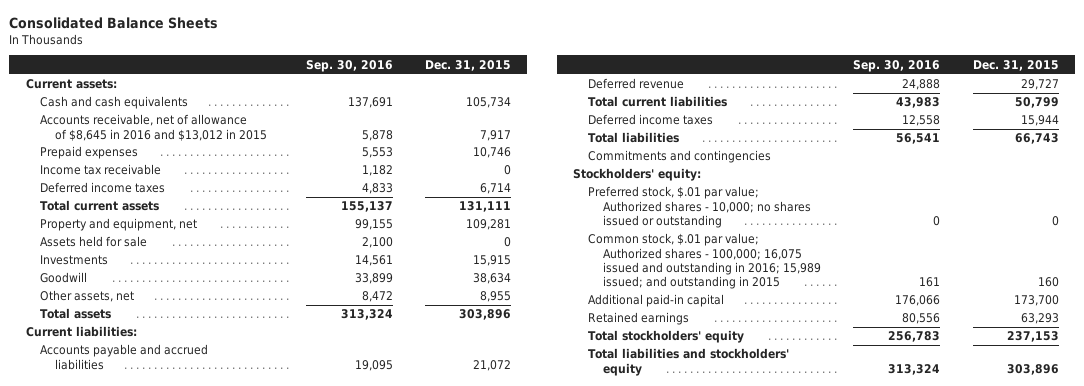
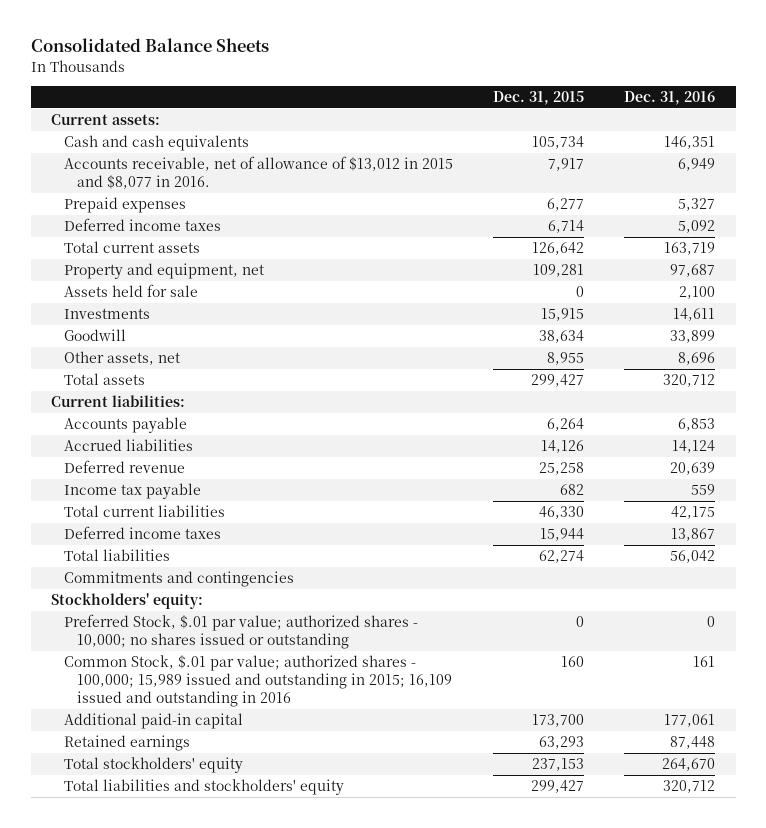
[305,59,393,72] Sep. 30, 2016 -> none
none -> [624,90,716,105] Dec. 31, 2016
[40,164,162,176] Income tax receivable -> none
[40,114,268,141] Accounts receivable, net of allowance of $8,645 in 2016 and $13,012 in 2015 -> [63,156,453,190] Accounts receivable, net of allowance of $13,012 in 2015 and $8,077 in 2016.
[473,147,512,159] 10,746 -> [547,198,585,212] 6,277
[459,201,512,213] 131,111 -> [532,242,585,256] 126,642
[459,309,512,321] 303,896 -> [531,374,585,388] 299,427
[40,344,209,370] Accounts payable and accrued liabilities -> none
none -> [63,417,187,434] Accounts payable
none -> [63,439,193,452] Accrued liabilities
[1020,79,1059,91] 29,727 -> [539,462,585,476] 25,258
none -> [63,483,201,500] Income tax payable
[1014,97,1059,109] 50,799 -> [539,506,585,520] 46,330
[1014,133,1059,145] 66,743 -> [539,550,585,564] 62,274
[587,186,811,228] Preferred stock, $.01 par value; Authorized shares - 10,000; no shares issued or outstanding -> [63,614,418,650] Preferred Stock, $.01 par value; authorized shares - 10,000; no shares issued or outstanding
[587,233,821,289] Common stock, $.01 par value; Authorized shares - 100,000; 16,075 issued and outstanding in 2016; 15,989 issued; and outstanding in 2015 -> [63,655,453,707] Common Stock, $.01 par value; authorized shares - 100,000; 15,989 issued and outstanding in 2015; 16,109 issued and outstanding in 2016
[1006,363,1059,375] 303,896 -> [531,780,585,794] 299,427

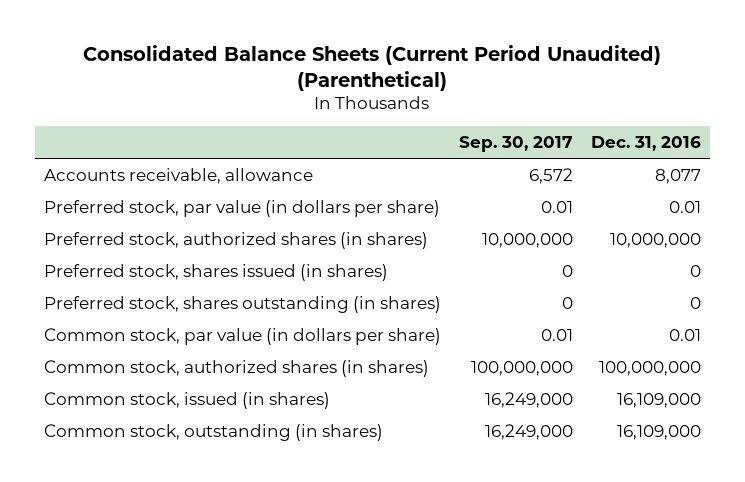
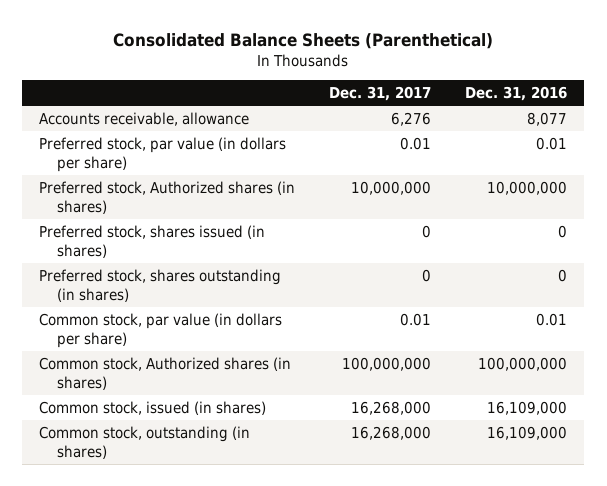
[83,44,662,91] Consolidated Balance Sheets (Current Period Unaudited) (Parenthetical) -> [113,32,494,49] Consolidated Balance Sheets (Parenthetical)
[458,136,573,153] Sep. 30, 2017 -> none
none -> [329,86,432,102] Dec. 31, 2017
[43,231,428,249] Preferred stock, authorized shares (in shares) -> [39,180,296,214] Preferred stock, Authorized shares (in shares)
[43,359,429,377] Common stock, authorized shares (in shares) -> [39,356,292,390] Common stock, Authorized shares (in shares)

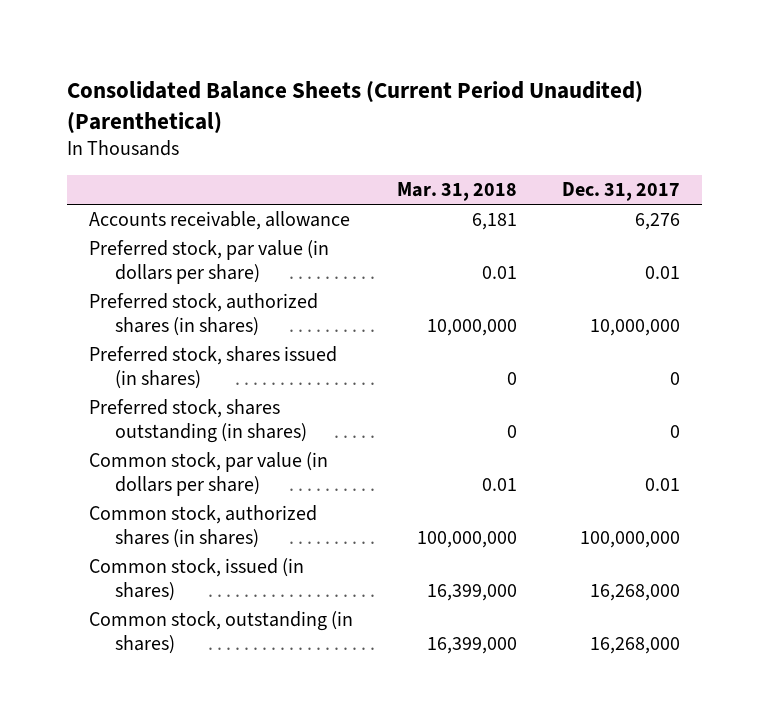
[113,32,494,49] Consolidated Balance Sheets (Parenthetical) -> [66,80,643,134] Consolidated Balance Sheets (Current Period Unaudited) (Parenthetical)
[465,86,568,102] Dec. 31, 2016 -> none
none -> [397,182,518,202] Mar. 31, 2018
[39,180,296,214] Preferred stock, Authorized shares (in shares) -> [89,293,319,336] Preferred stock, authorized shares (in shares)
[39,356,292,390] Common stock, Authorized shares (in shares) -> [89,505,318,548] Common stock, authorized shares (in shares)

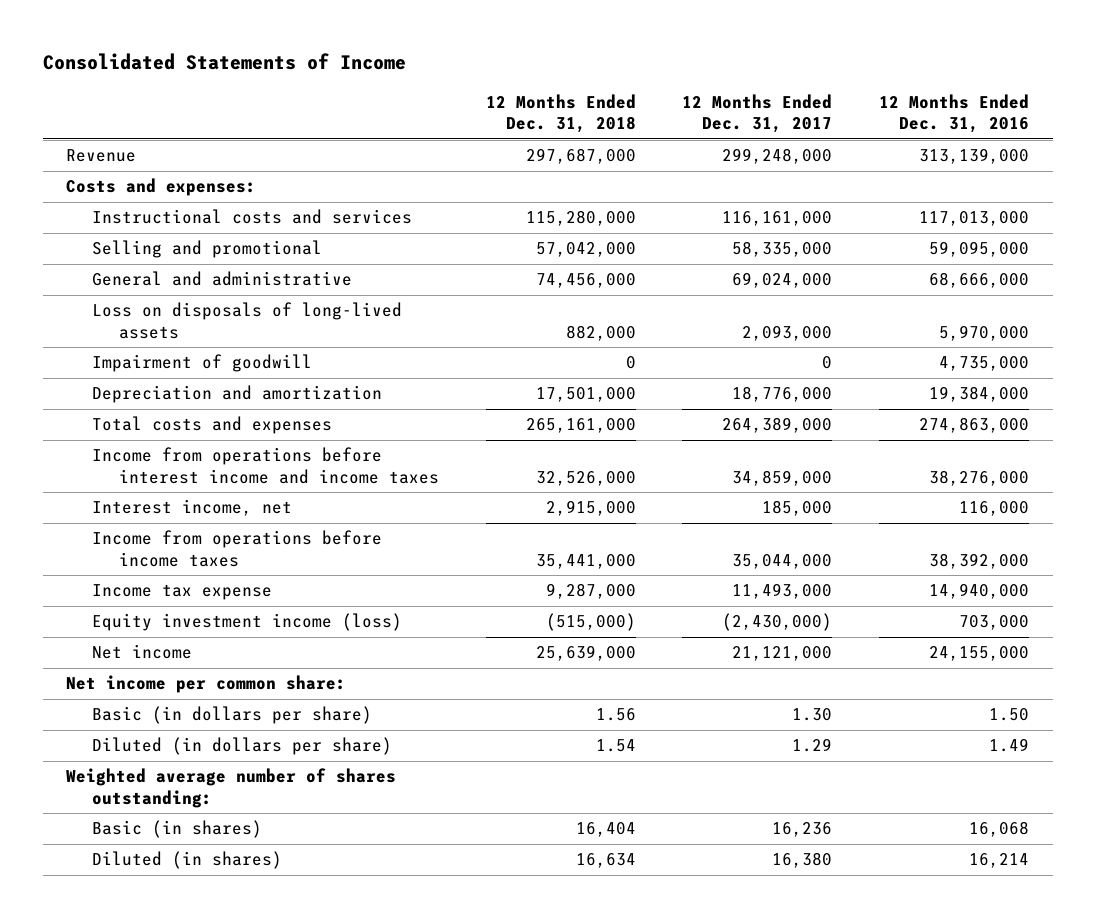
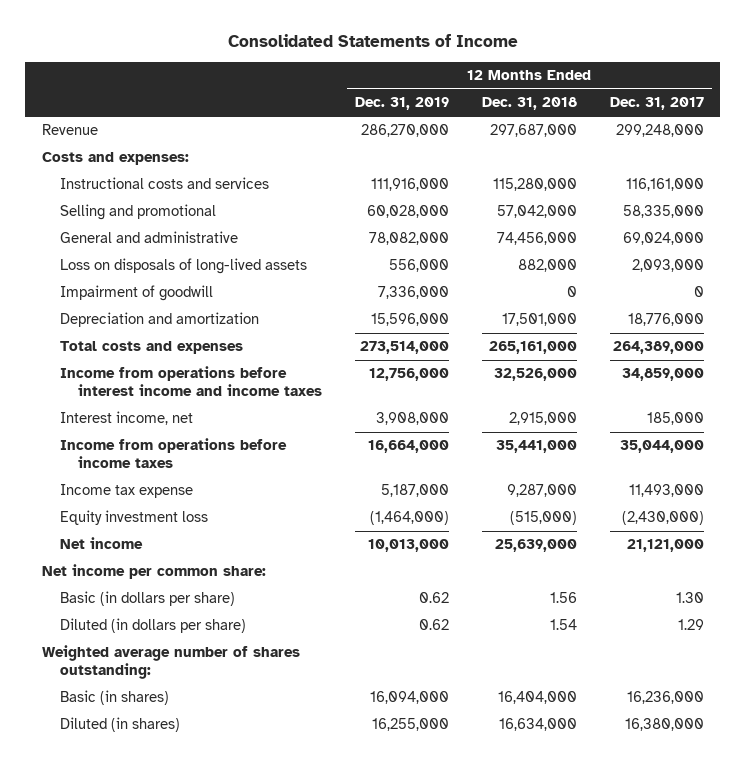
[879,93,1030,134] 12 Months Ended Dec. 31, 2016 -> none
none -> [354,97,449,111] Dec. 31, 2019
[92,613,403,632] Equity investment income (loss) -> [59,510,208,526] Equity investment loss
[575,822,636,838] 16,404 -> [497,691,577,705] 16,404,000
[772,822,833,838] 16,236 -> [626,691,704,705] 16,236,000
[575,853,636,869] 16,634 -> [498,718,577,732] 16,634,000
[772,852,833,869] 16,380 -> [624,718,704,732] 16,380,000

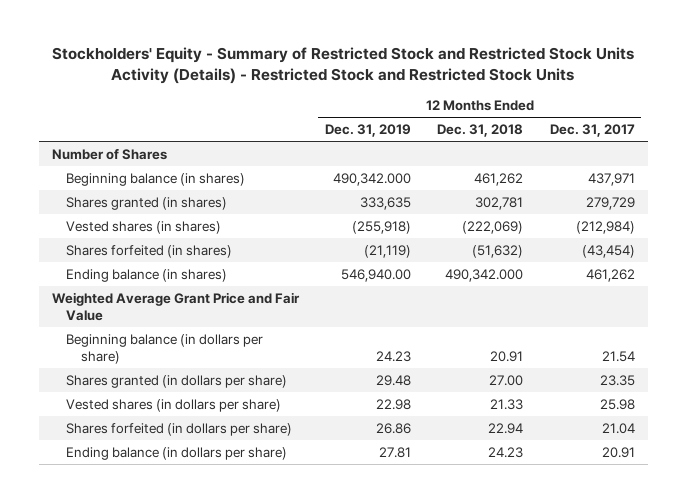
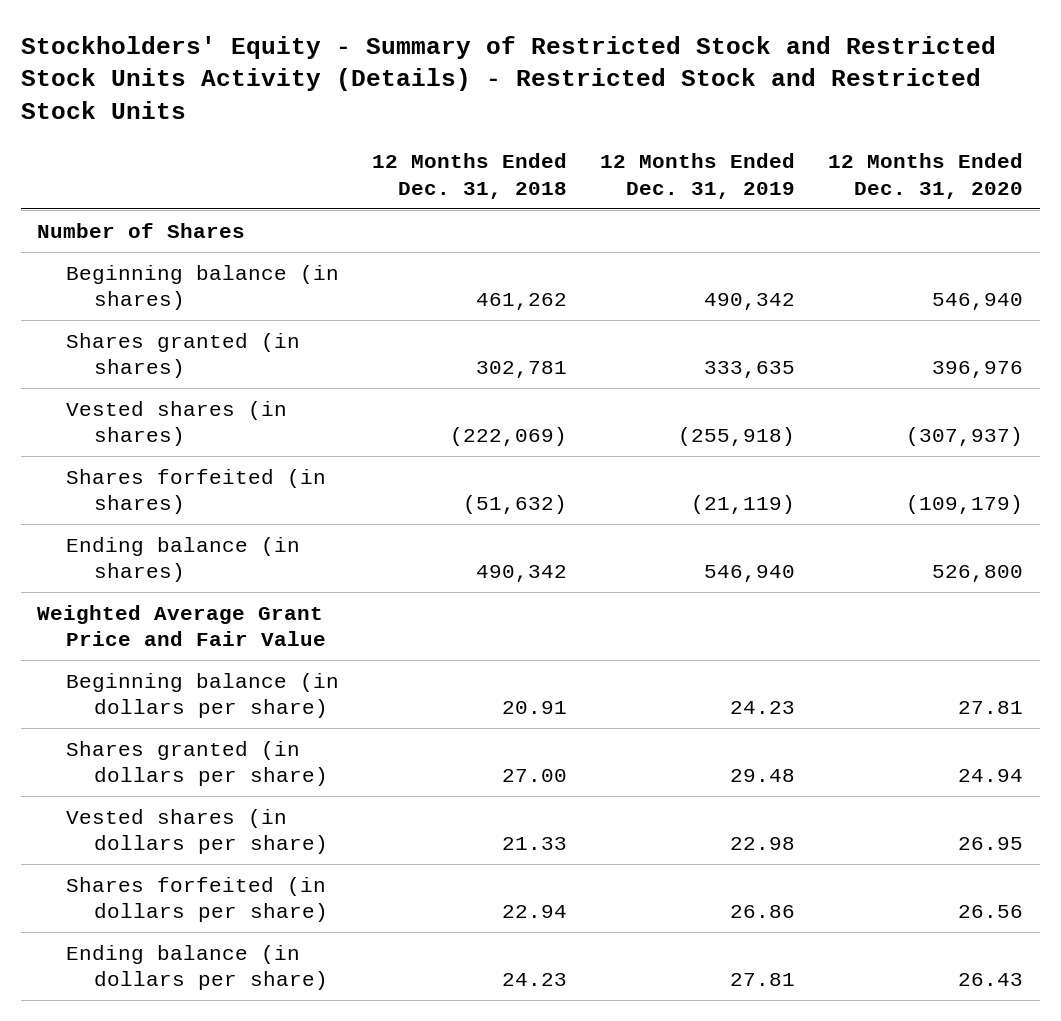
[549,124,635,138] Dec. 31, 2017 -> none
none -> [828,153,1024,199] 12 Months Ended Dec. 31, 2020
[333,172,412,186] 490,342.000 -> [704,293,796,311] 490,342
[341,268,412,282] 546,940.00 -> [704,565,796,583] 546,940
[445,268,524,282] 490,342.000 -> [475,565,567,583] 490,342

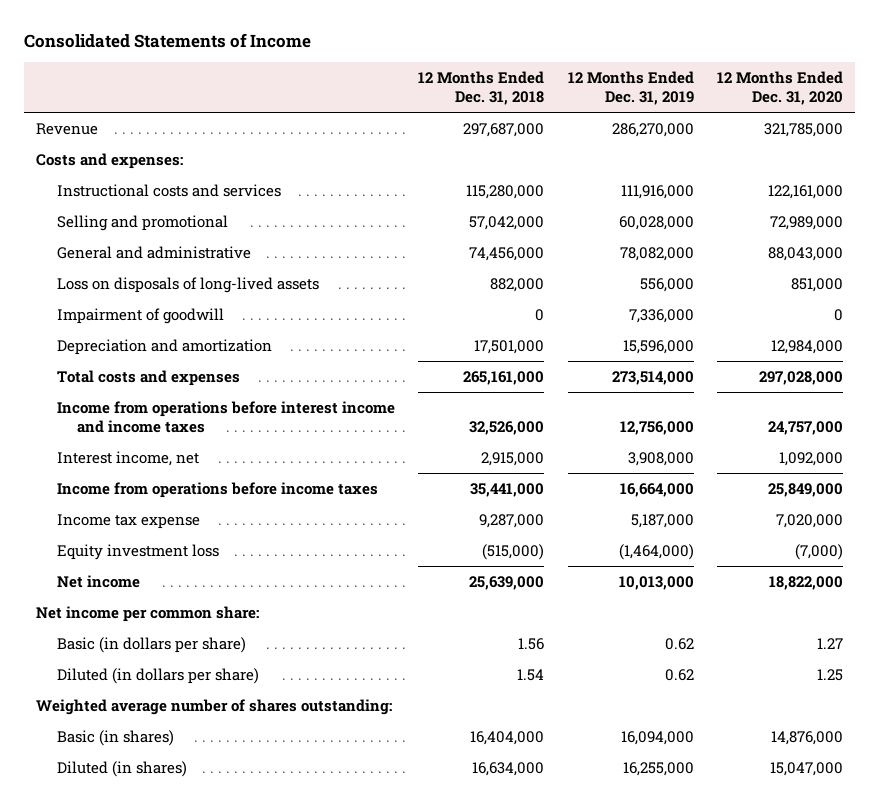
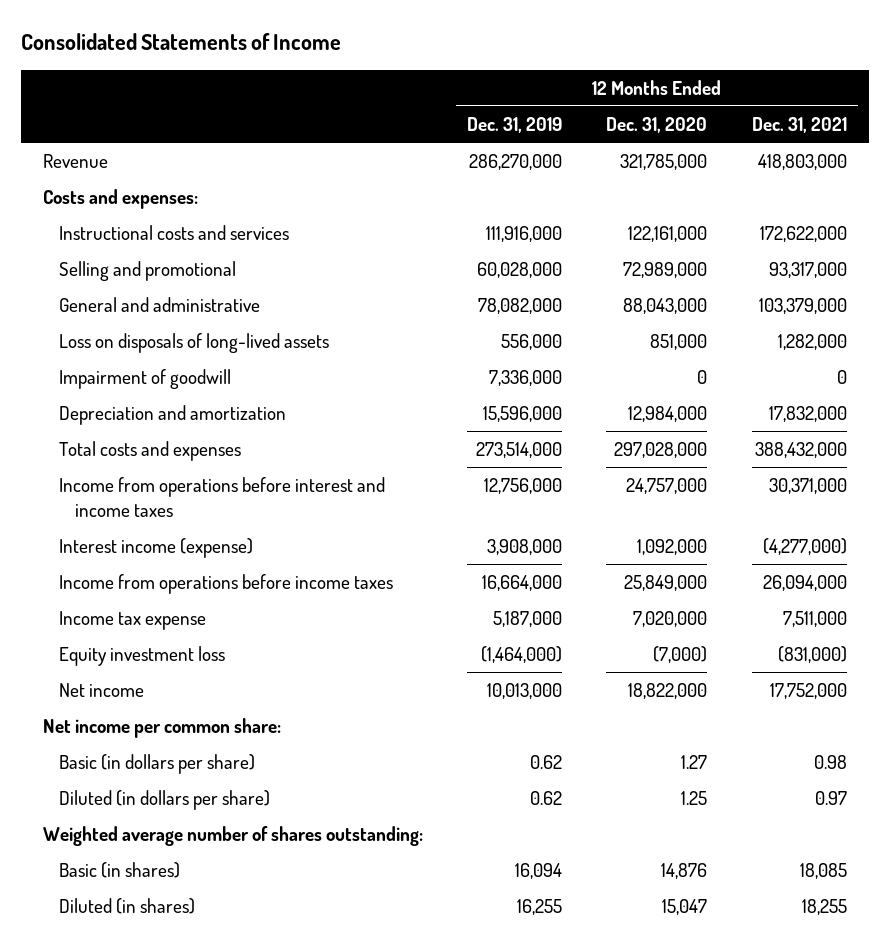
[418,70,545,106] 12 Months Ended Dec. 31, 2018 -> none
none -> [751,116,847,133] Dec. 31, 2021
[56,400,395,434] Income from operations before interest income and income taxes -> [58,477,385,517] Income from operations before interest and income taxes
[56,450,199,466] Interest income, net -> [58,538,253,559] Interest income (expense)
[620,730,694,745] 16,094,000 -> [515,863,563,880] 16,094
[771,730,844,745] 14,876,000 -> [661,863,708,880] 14,876
[622,761,694,776] 16,255,000 -> [517,899,563,916] 16,255
[770,761,844,776] 15,047,000 -> [662,899,708,916] 15,047

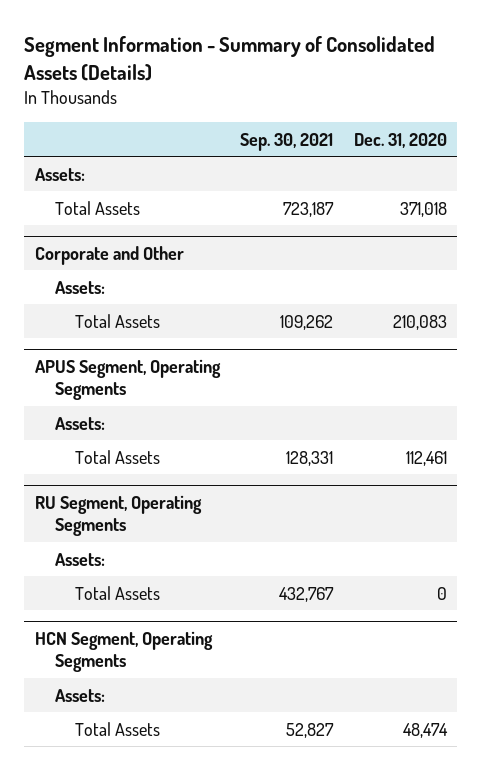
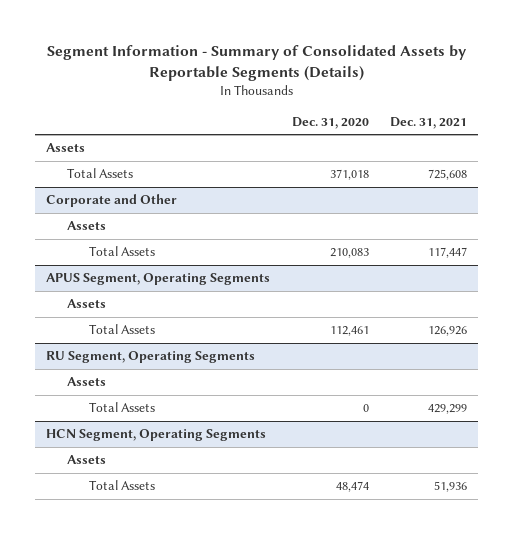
[24,36,436,82] Segment Information - Summary of Consolidated Assets (Details) -> [46,45,467,81] Segment Information - Summary of Consolidated Assets by Reportable Segments (Details)
[240,132,334,151] Sep. 30, 2021 -> none
none -> [390,116,468,129] Dec. 31, 2021
[34,167,85,181] Assets: -> [46,143,86,153] Assets
[54,280,105,294] Assets: -> [67,221,107,231] Assets
[54,416,105,430] Assets: -> [67,299,107,309] Assets
[54,552,105,566] Assets: -> [67,377,107,387] Assets
[54,688,105,702] Assets: -> [67,455,107,465] Assets

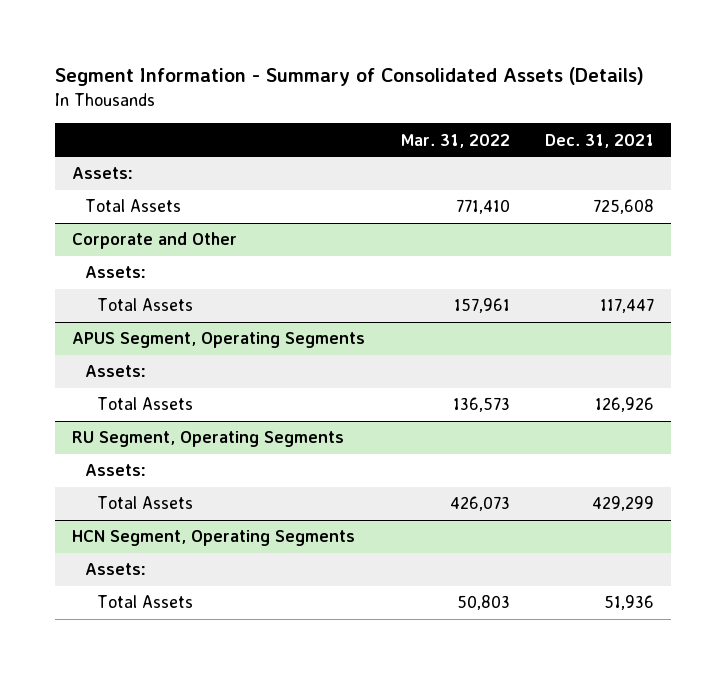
[46,45,467,81] Segment Information - Summary of Consolidated Assets by Reportable Segments (Details) -> [54,66,644,86] Segment Information - Summary of Consolidated Assets (Details)
[291,116,369,129] Dec. 31, 2020 -> none
none -> [400,133,510,148] Mar. 31, 2022
[46,143,86,153] Assets -> [72,167,134,180] Assets:
[67,221,107,231] Assets -> [84,266,146,279] Assets:
[67,299,107,309] Assets -> [84,365,146,378] Assets:
[67,377,107,387] Assets -> [84,464,146,477] Assets:
[67,455,107,465] Assets -> [84,563,146,576] Assets:

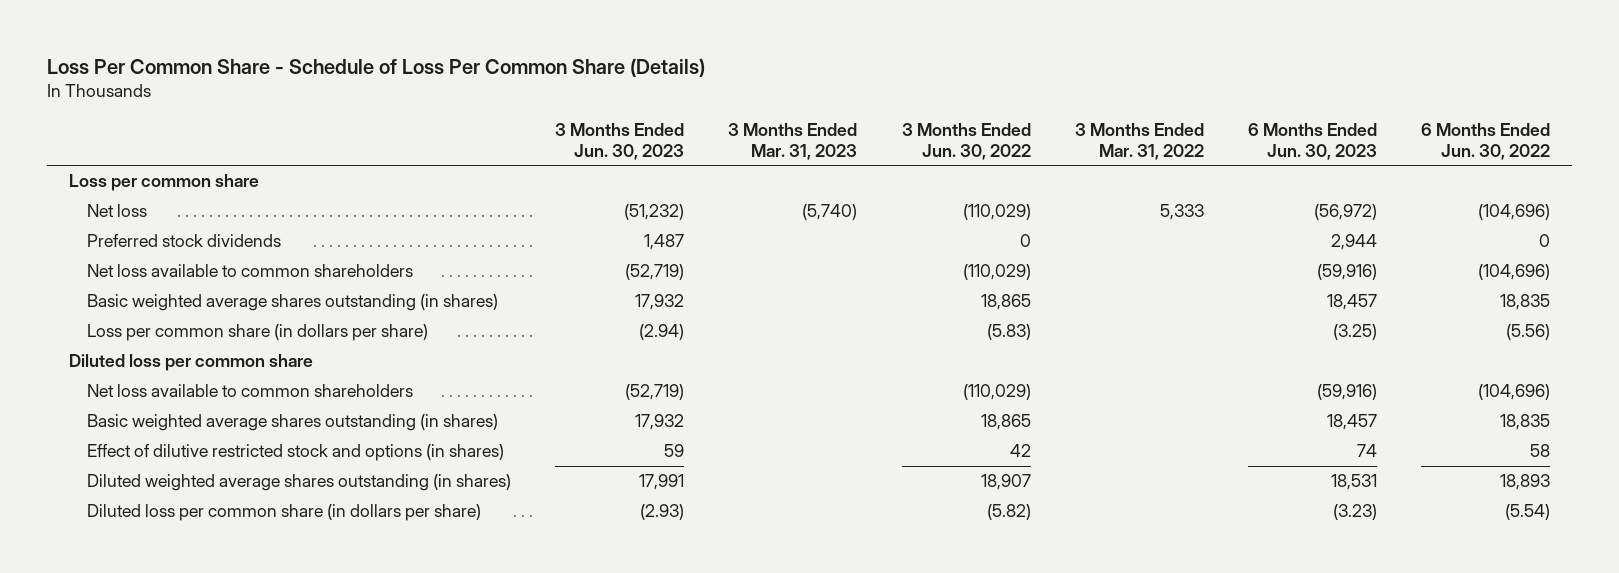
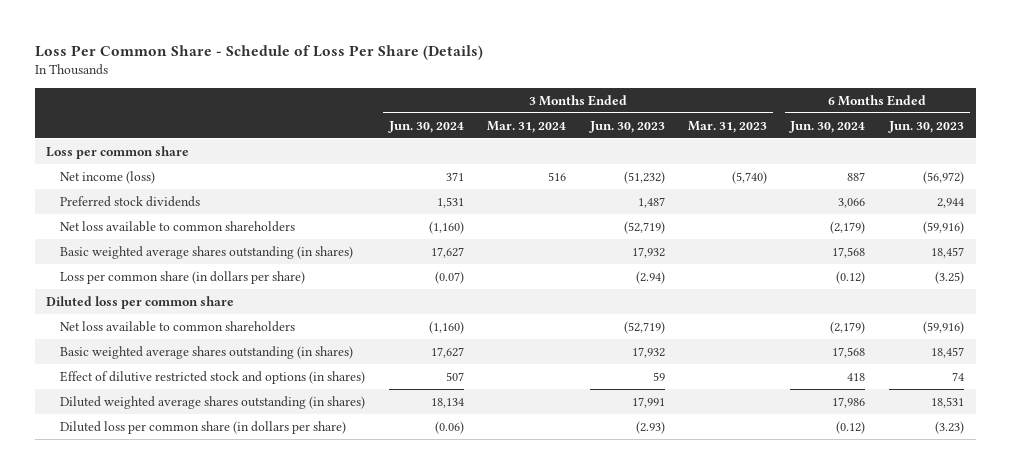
[46,57,705,77] Loss Per Common Share - Schedule of Loss Per Common Share (Details) -> [34,44,483,60] Loss Per Common Share - Schedule of Loss Per Share (Details)
[901,122,1031,160] 3 Months Ended Jun. 30, 2022 -> none
[1074,122,1204,160] 3 Months Ended Mar. 31, 2022 -> none
[1421,122,1551,160] 6 Months Ended Jun. 30, 2022 -> none
none -> [387,120,464,133] Jun. 30, 2024
none -> [487,120,567,133] Mar. 31, 2024
none -> [789,120,866,133] Jun. 30, 2024
[87,204,148,218] Net loss -> [60,170,156,184] Net income (loss)

